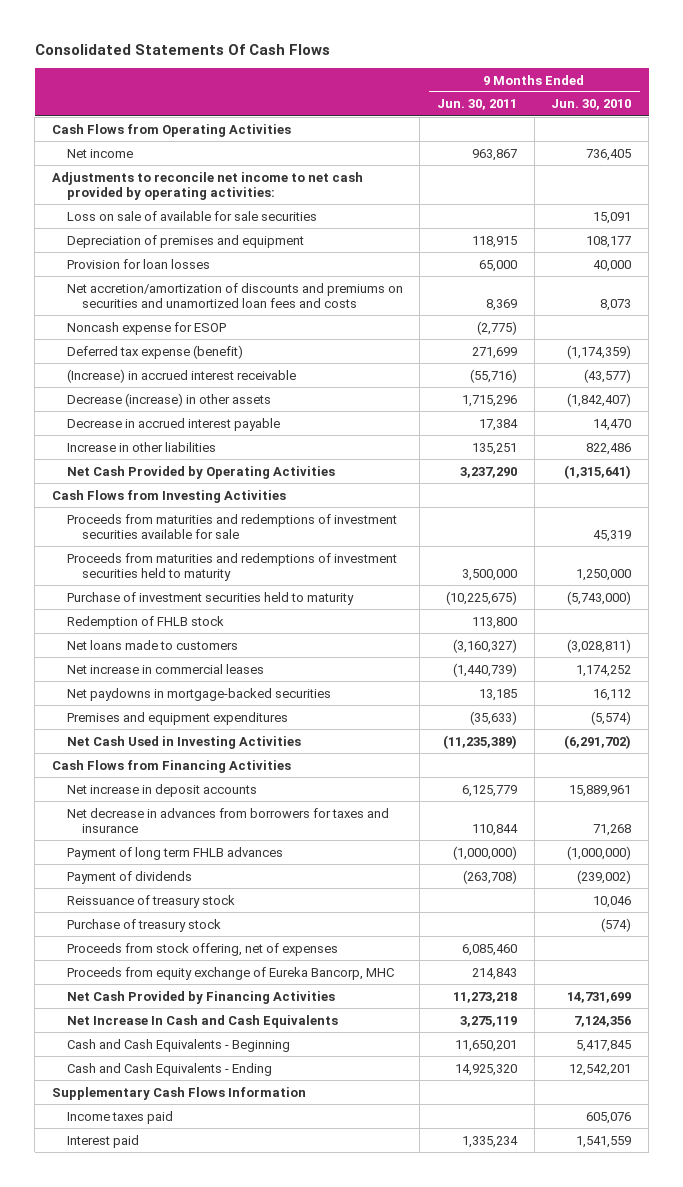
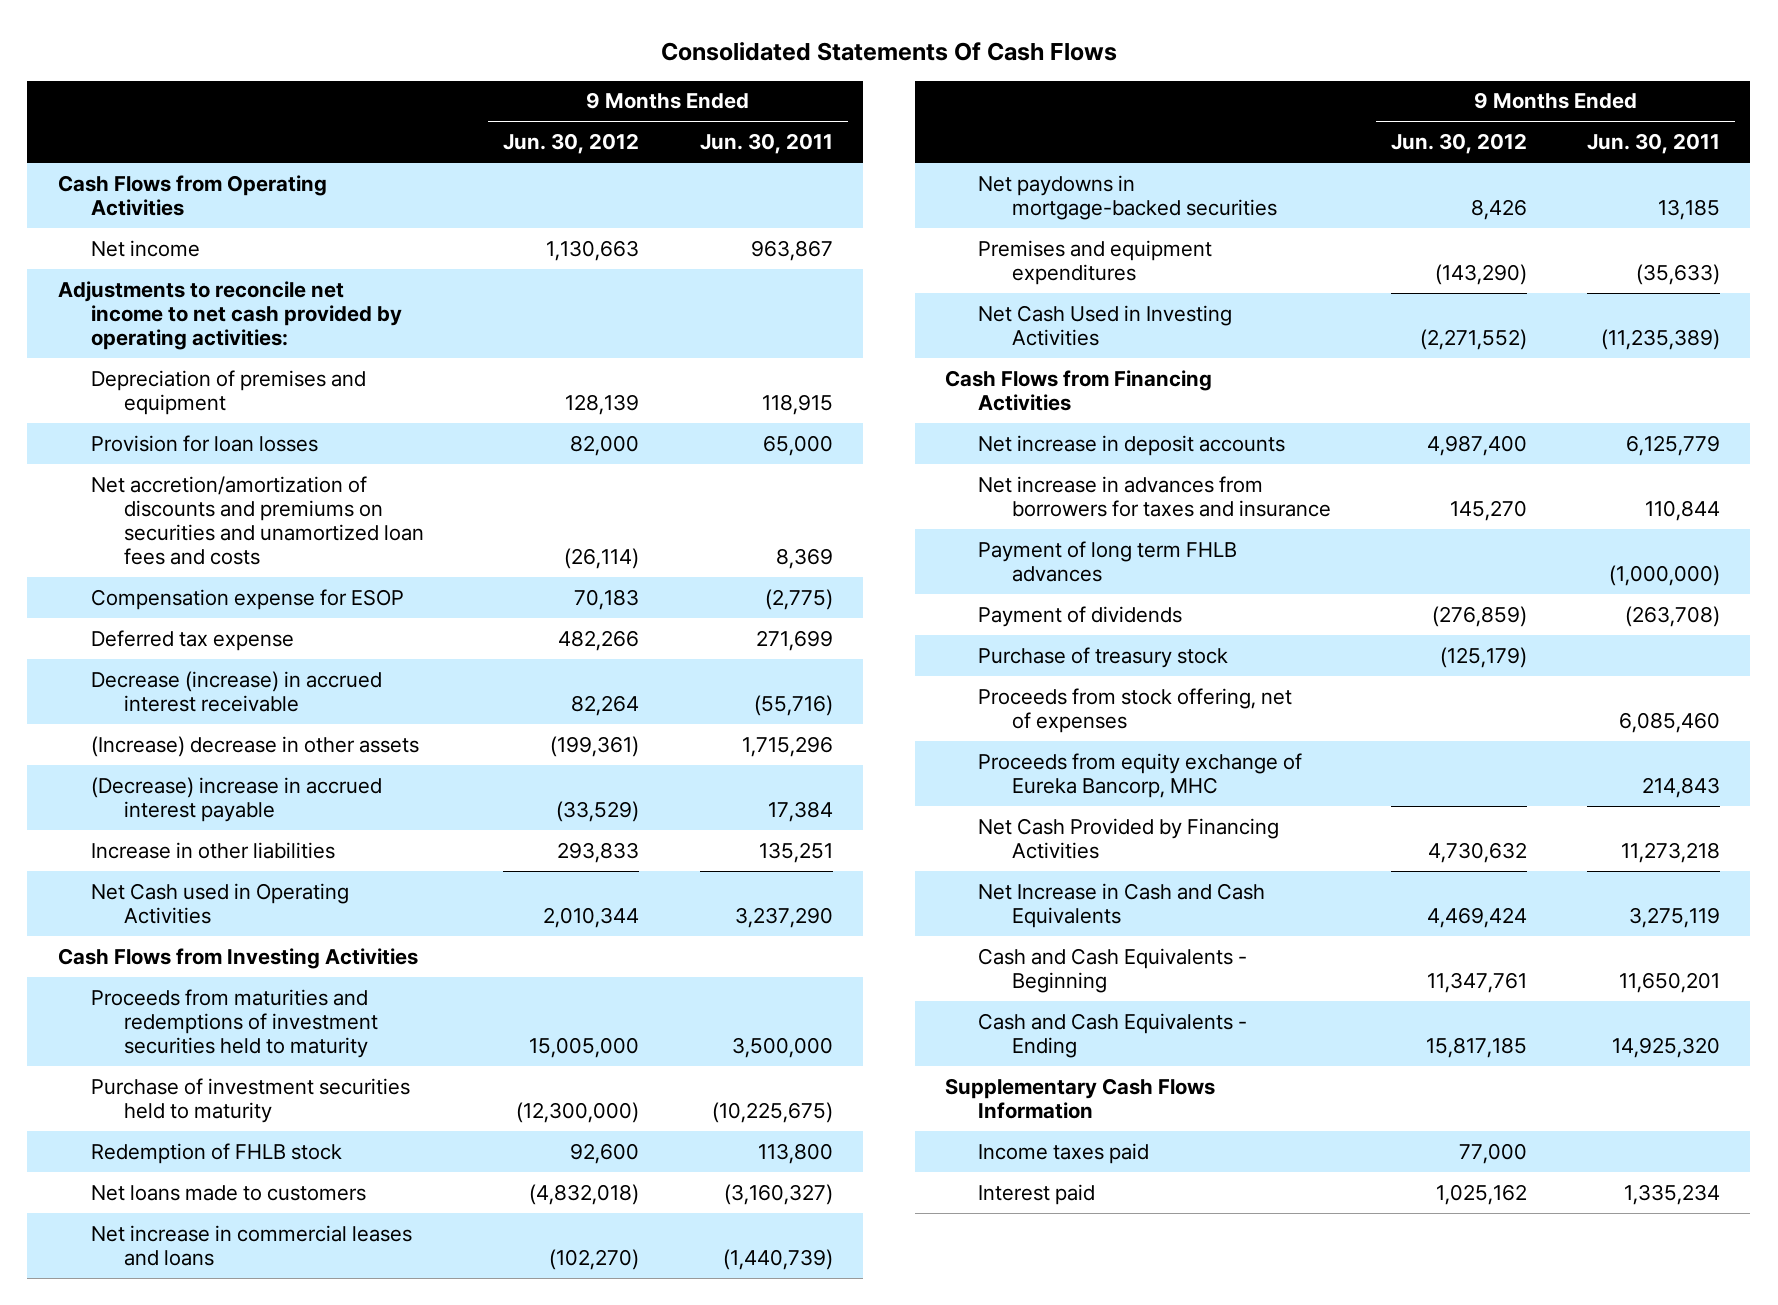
[551,99,632,111] Jun. 30, 2010 -> none
none -> [503,133,640,155] Jun. 30, 2012
[66,210,317,221] Loss on sale of available for sale securities -> none
[66,321,226,335] Noncash expense for ESOP -> [90,588,404,610] Compensation expense for ESOP
[66,344,243,359] Deferred tax expense (benefit) -> [90,629,294,651] Deferred tax expense
[66,368,296,383] (Increase) in accrued interest receivable -> [90,670,382,712] Decrease (increase) in accrued interest receivable
[66,392,271,407] Decrease (increase) in other assets -> [90,735,419,757] (Increase) decrease in other assets
[66,417,280,431] Decrease in accrued interest payable -> [90,776,382,822] (Decrease) increase in accrued interest payable
[66,465,335,479] Net Cash Provided by Operating Activities -> [90,882,349,924] Net Cash used in Operating Activities
[66,513,397,540] Proceeds from maturities and redemptions of investment securities available for sale -> none
[66,663,264,674] Net increase in commercial leases -> [90,1224,412,1266] Net increase in commercial leases and loans
[66,807,389,834] Net decrease in advances from borrowers for taxes and insurance -> [978,475,1331,517] Net increase in advances from borrowers for taxes and insurance
[66,894,235,908] Reissuance of treasury stock -> none
[66,1014,338,1028] Net Increase In Cash and Cash Equivalents -> [978,882,1266,928] Net Increase in Cash and Cash Equivalents

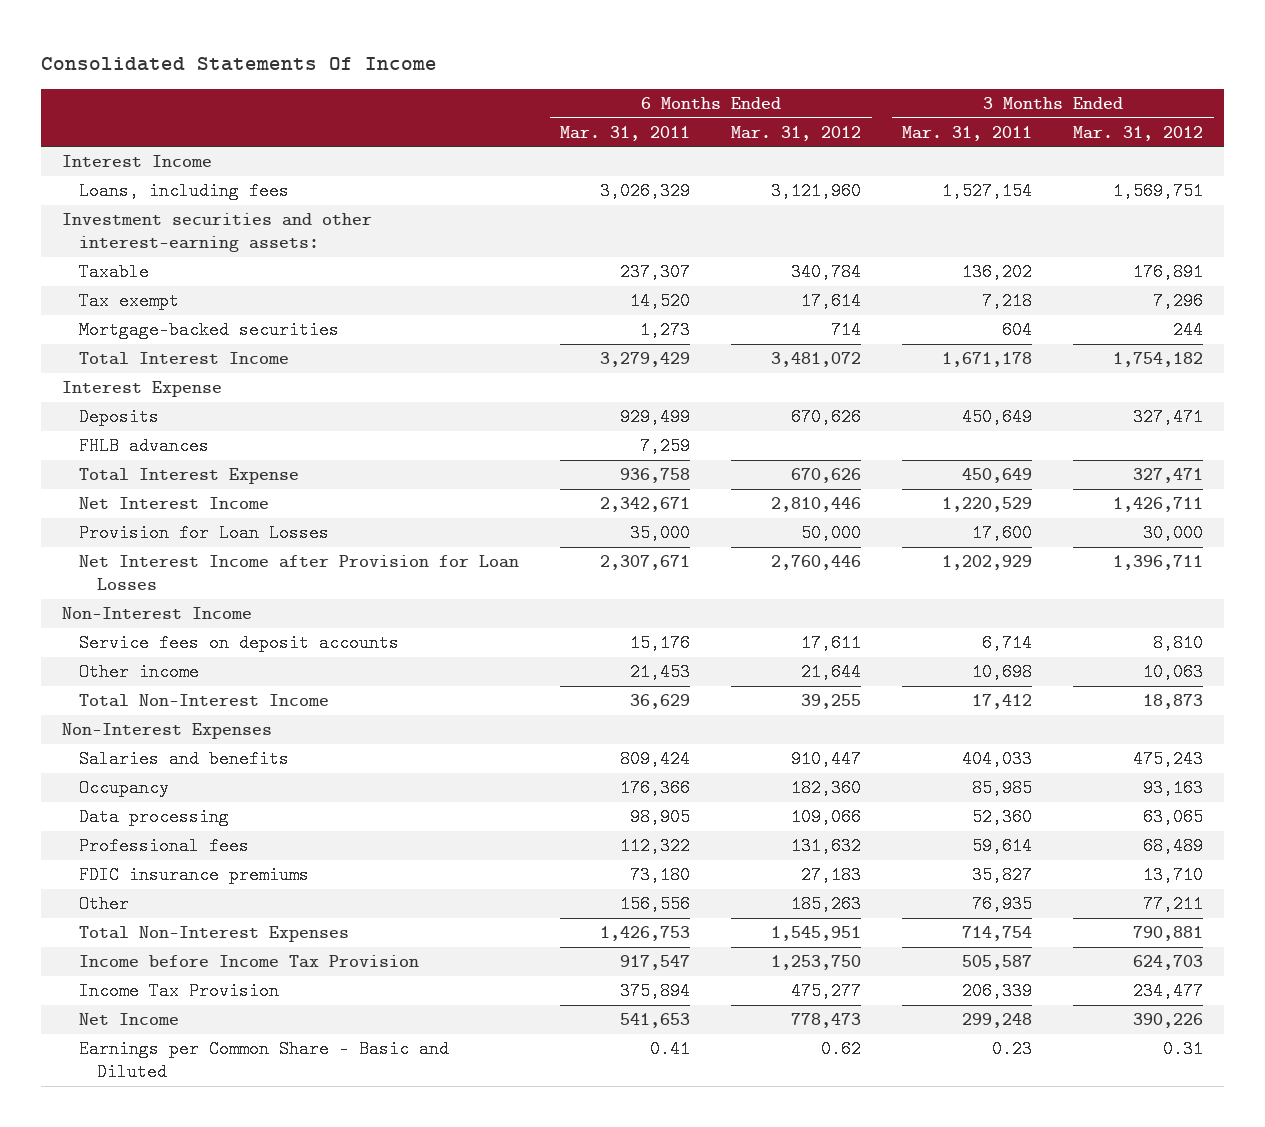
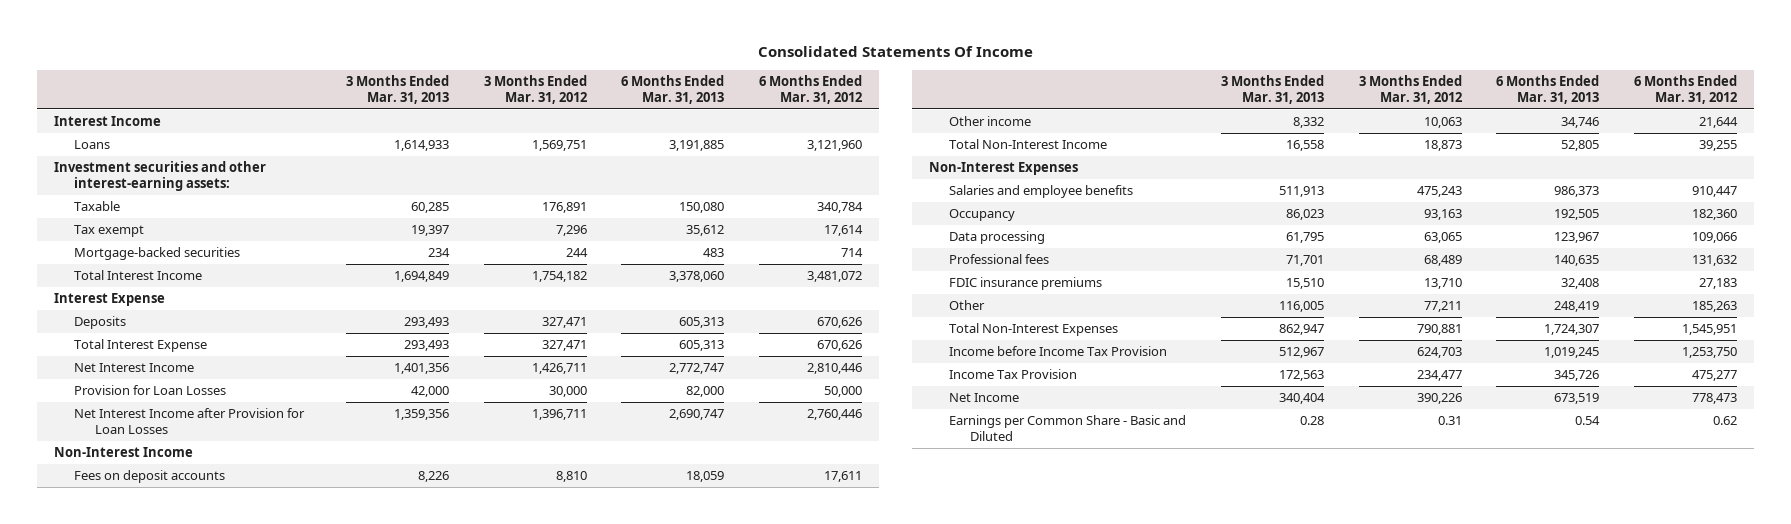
[560,125,691,141] Mar. 31, 2011 -> none
[902,125,1033,141] Mar. 31, 2011 -> none
none -> [345,75,449,104] 3 Months Ended Mar. 31, 2013
none -> [621,75,725,104] 6 Months Ended Mar. 31, 2013
[79,182,290,201] Loans, including fees -> [74,140,111,150] Loans
[79,437,210,456] FHLB advances -> none
[79,634,400,653] Service fees on deposit accounts -> [74,470,226,484] Fees on deposit accounts
[79,750,290,769] Salaries and benefits -> [949,185,1134,199] Salaries and employee benefits

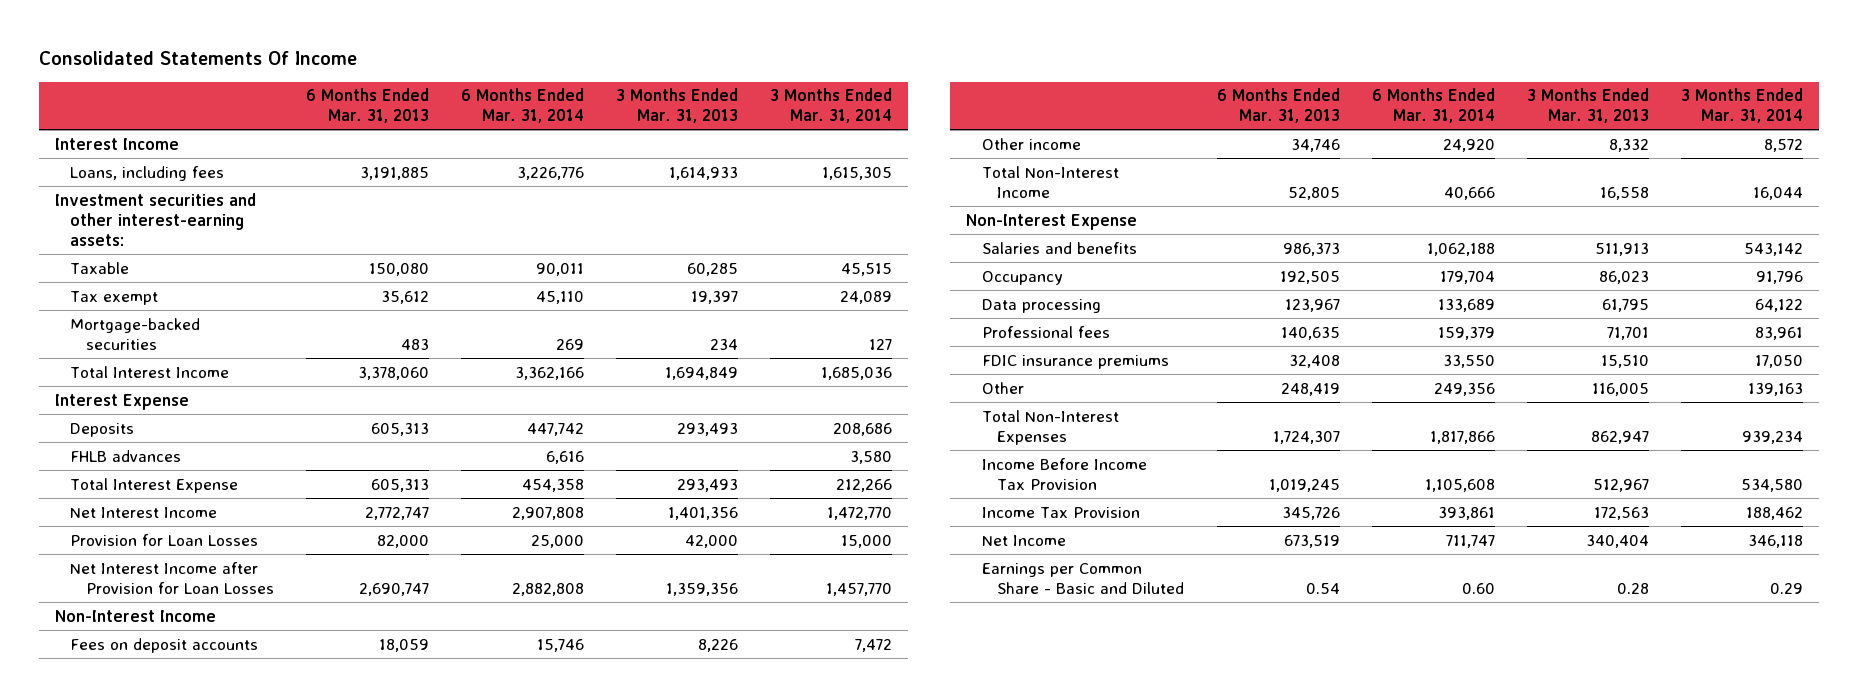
[483,75,587,104] 3 Months Ended Mar. 31, 2012 -> none
[758,75,862,104] 6 Months Ended Mar. 31, 2012 -> none
none -> [460,88,584,124] 6 Months Ended Mar. 31, 2014
none -> [769,88,892,124] 3 Months Ended Mar. 31, 2014
[74,140,111,150] Loans -> [70,165,225,181] Loans, including fees
none -> [70,449,182,462] FHLB advances
[929,162,1079,176] Non-Interest Expenses -> [965,213,1137,230] Non-Interest Expense
[949,185,1134,199] Salaries and employee benefits -> [981,241,1137,254] Salaries and benefits
[949,346,1168,357] Income before Income Tax Provision -> [981,457,1147,490] Income Before Income Tax Provision

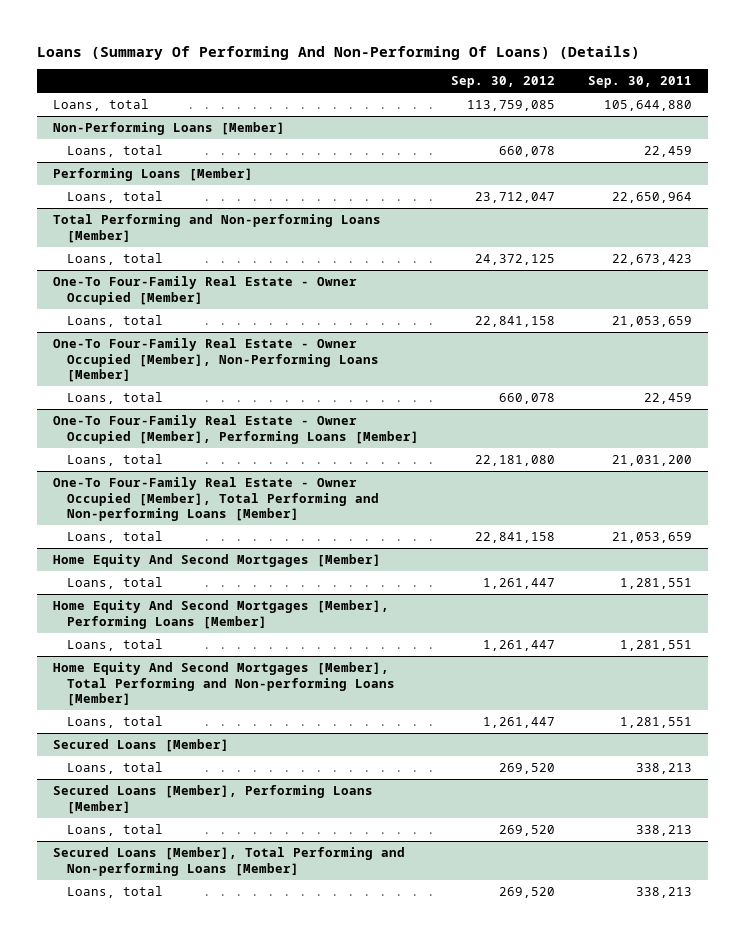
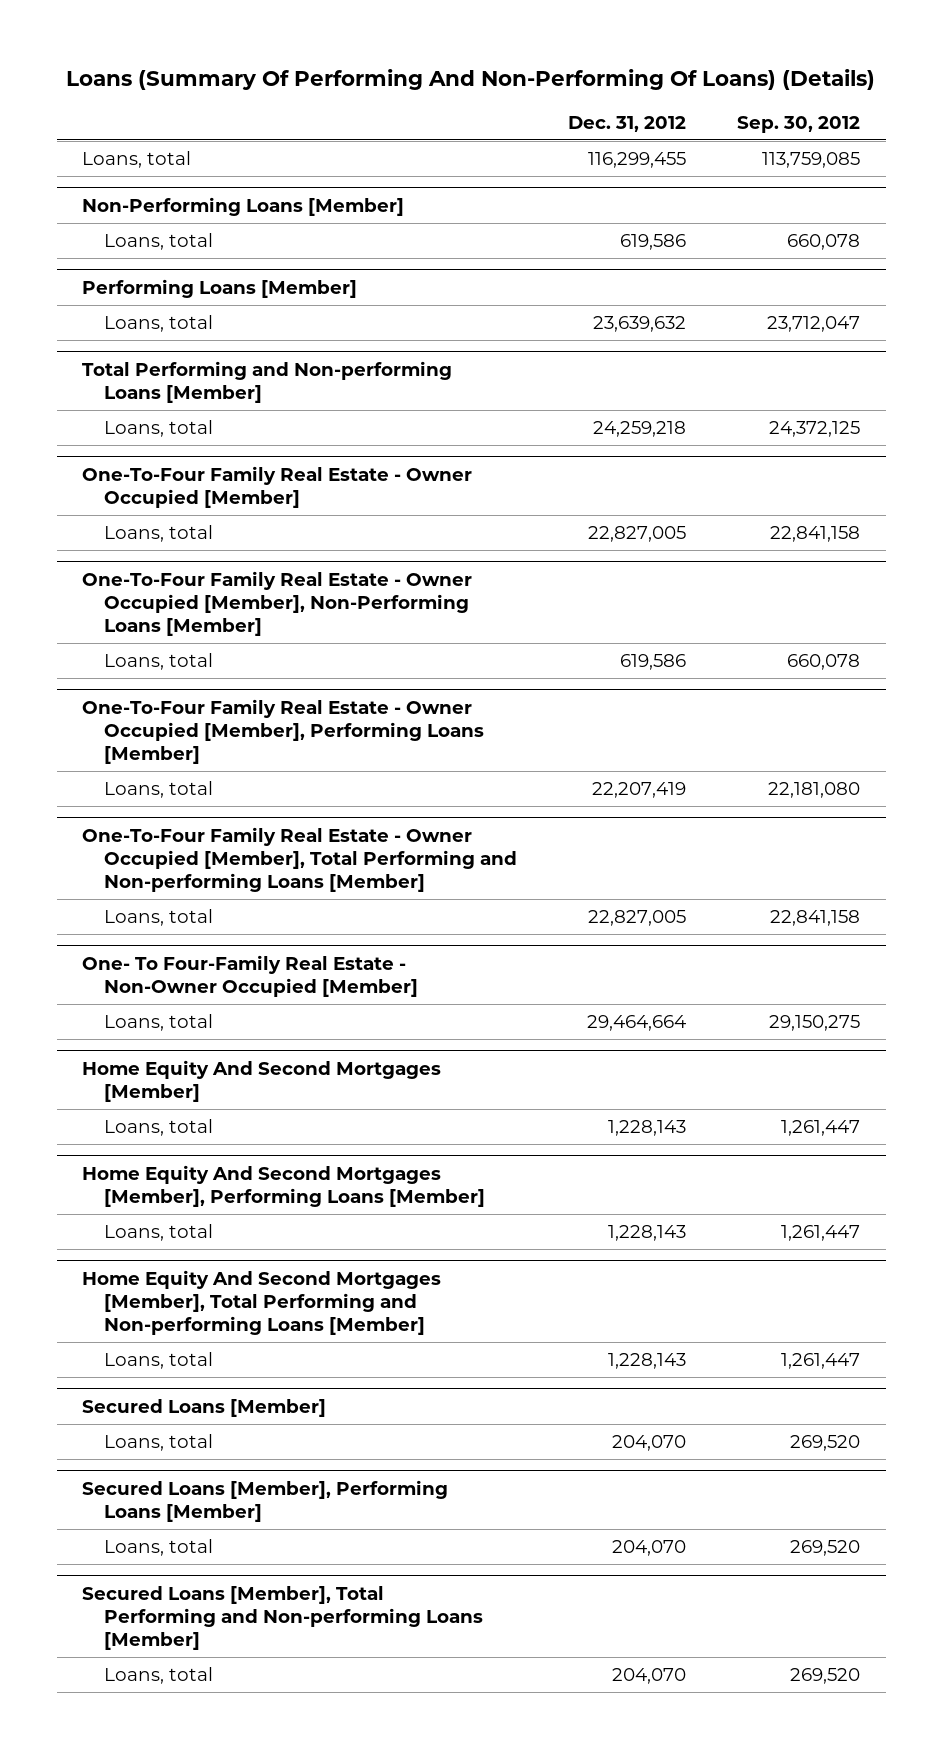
[587,76,692,89] Sep. 30, 2011 -> none
none -> [568,115,687,132] Dec. 31, 2012
[53,275,358,305] One-To Four-Family Real Estate - Owner Occupied [Member] -> [82,465,473,508] One-To-Four Family Real Estate - Owner Occupied [Member]
[53,337,380,383] One-To Four-Family Real Estate - Owner Occupied [Member], Non-Performing Loans [Member] -> [82,570,473,636] One-To-Four Family Real Estate - Owner Occupied [Member], Non-Performing Loans [Member]
[53,414,420,444] One-To Four-Family Real Estate - Owner Occupied [Member], Performing Loans [Member] -> [82,698,485,764] One-To-Four Family Real Estate - Owner Occupied [Member], Performing Loans [Member]
[53,476,380,522] One-To Four-Family Real Estate - Owner Occupied [Member], Total Performing and Non-performing Loans [Member] -> [82,826,518,892] One-To-Four Family Real Estate - Owner Occupied [Member], Total Performing and Non-performing Loans [Member]
none -> [82,954,419,997] One- To Four-Family Real Estate - Non-Owner Occupied [Member]
none -> [104,1014,214,1032] Loans, total

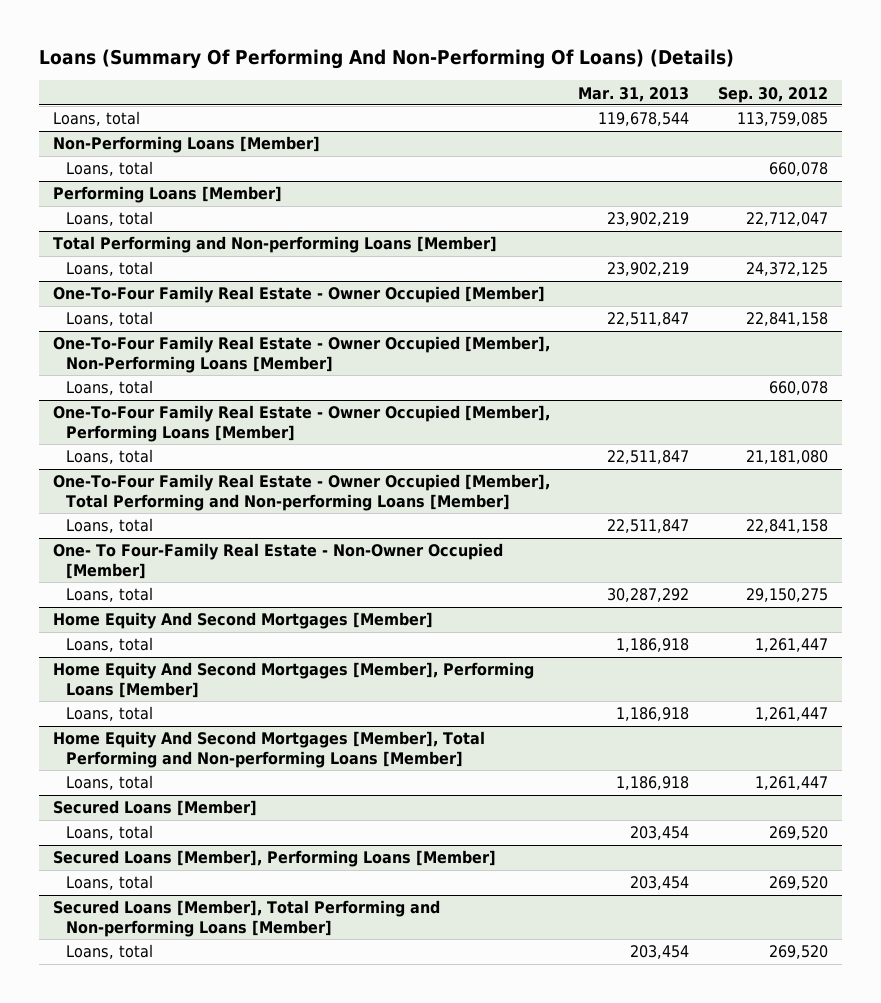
[568,115,687,132] Dec. 31, 2012 -> none
none -> [578,86,690,102] Mar. 31, 2013
[767,316,861,333] 23,712,047 -> [745,212,828,227] 22,712,047
[768,782,861,799] 22,181,080 -> [745,450,828,465] 21,181,080

